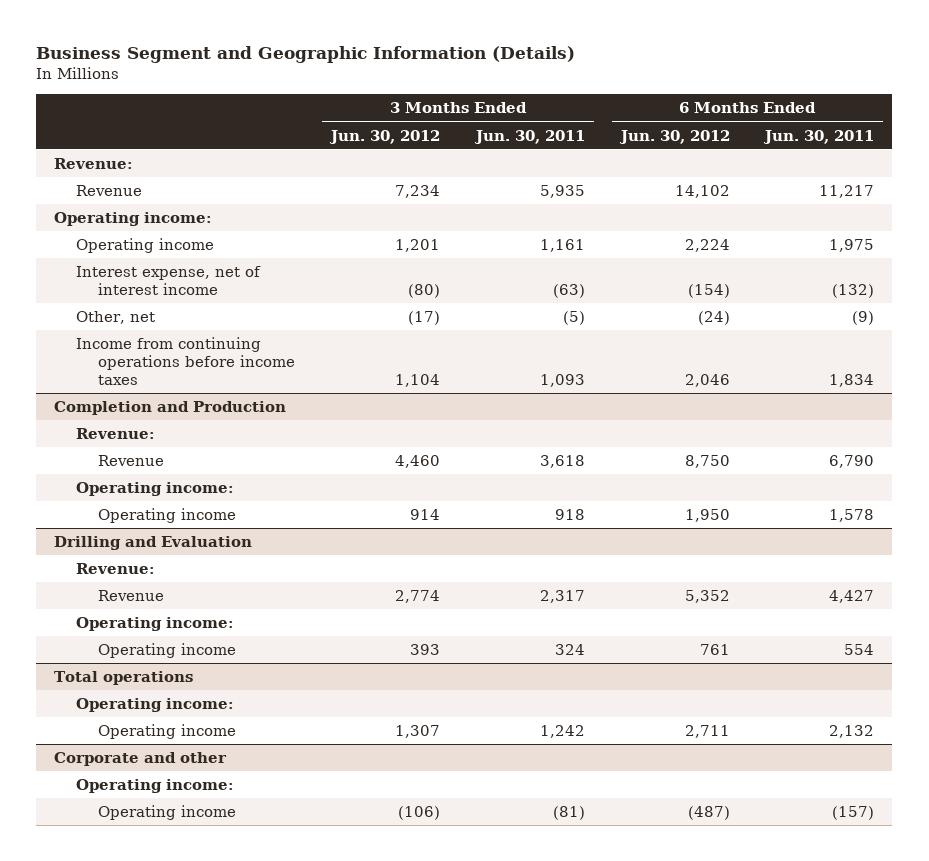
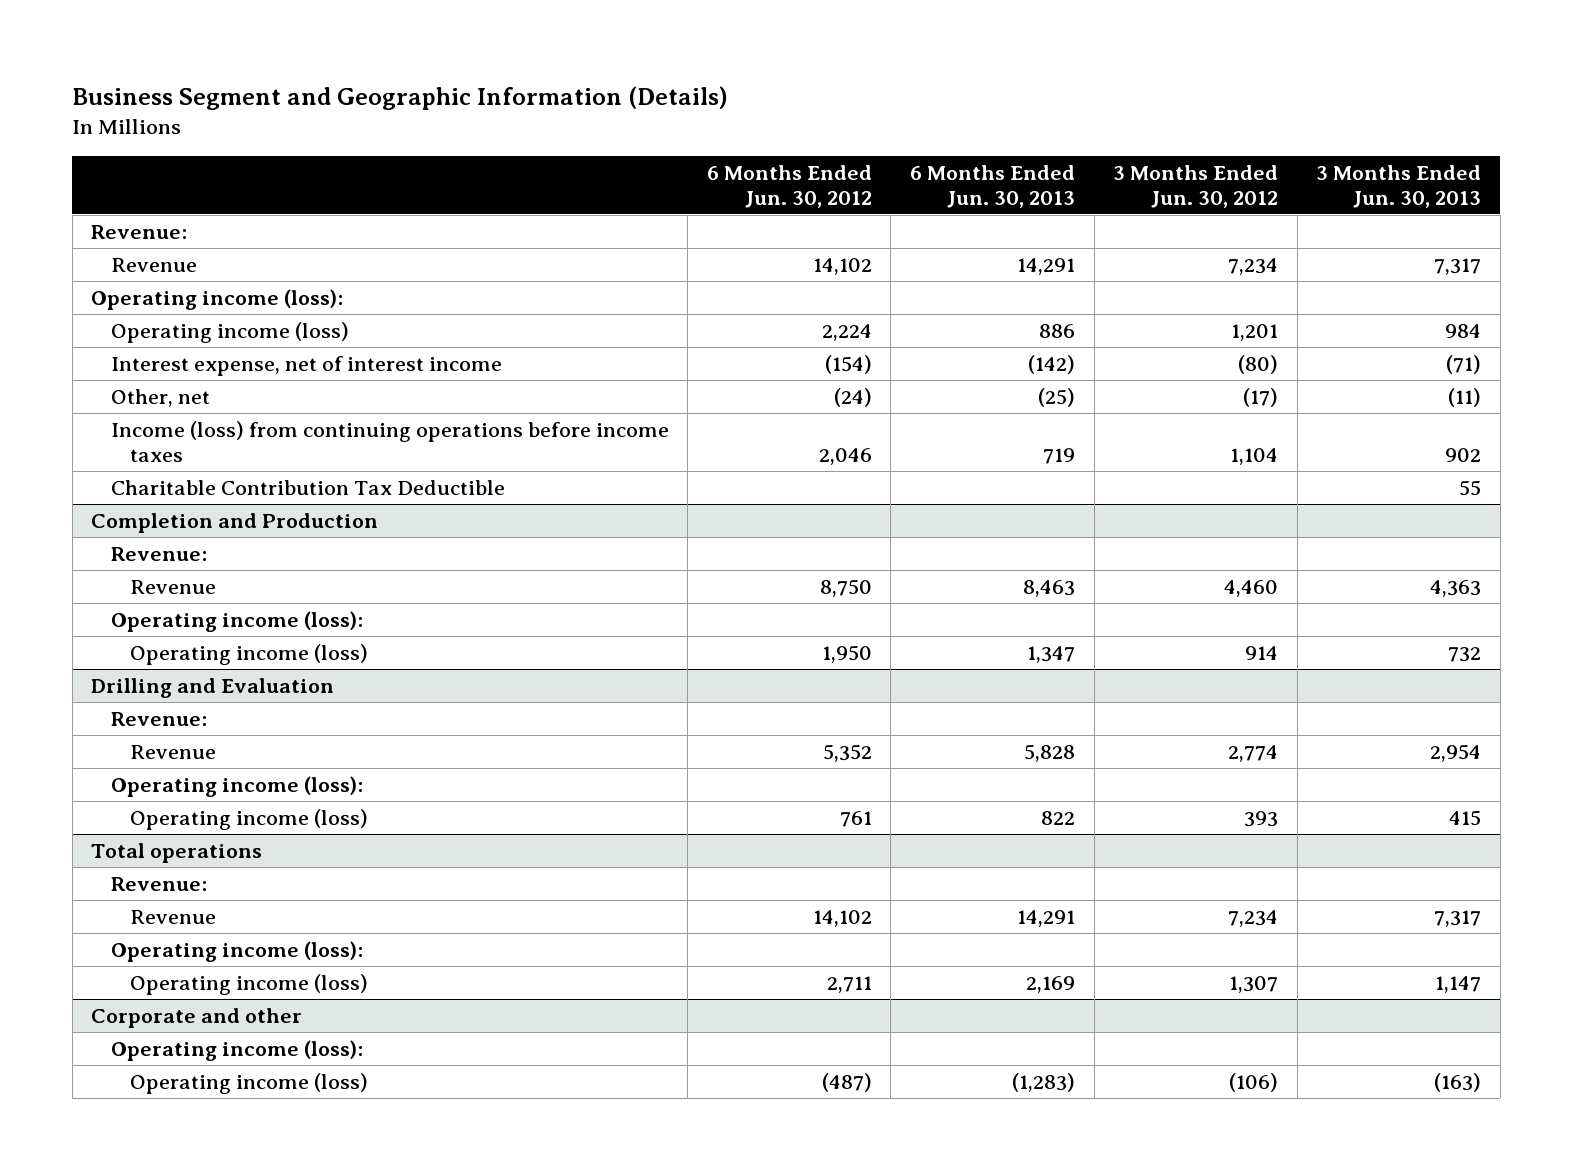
[473,129,585,144] Jun. 30, 2011 -> none
[763,129,875,144] Jun. 30, 2011 -> none
none -> [910,164,1076,208] 6 Months Ended Jun. 30, 2013
none -> [1316,164,1482,208] 3 Months Ended Jun. 30, 2013
[54,212,213,227] Operating income: -> [91,288,344,310] Operating income (loss):
[75,238,214,254] Operating income -> [110,321,349,343] Operating income (loss)
[75,337,295,385] Income from continuing operations before income taxes -> [110,420,669,463] Income (loss) from continuing operations before income taxes
none -> [110,479,505,495] Charitable Contribution Tax Deductible
[75,482,234,497] Operating income: -> [110,610,363,632] Operating income (loss):
[97,508,236,524] Operating income -> [130,643,369,665] Operating income (loss)
[75,617,234,632] Operating income: -> [110,775,363,797] Operating income (loss):
[97,643,236,659] Operating income -> [130,808,369,830] Operating income (loss)
none -> [110,876,207,891] Revenue:
none -> [130,909,217,924] Revenue
[75,698,234,713] Operating income: -> [110,940,363,962] Operating income (loss):
[97,724,236,740] Operating income -> [130,973,369,995] Operating income (loss)
[75,779,234,794] Operating income: -> [110,1039,363,1061] Operating income (loss):
[97,805,236,821] Operating income -> [130,1072,369,1094] Operating income (loss)

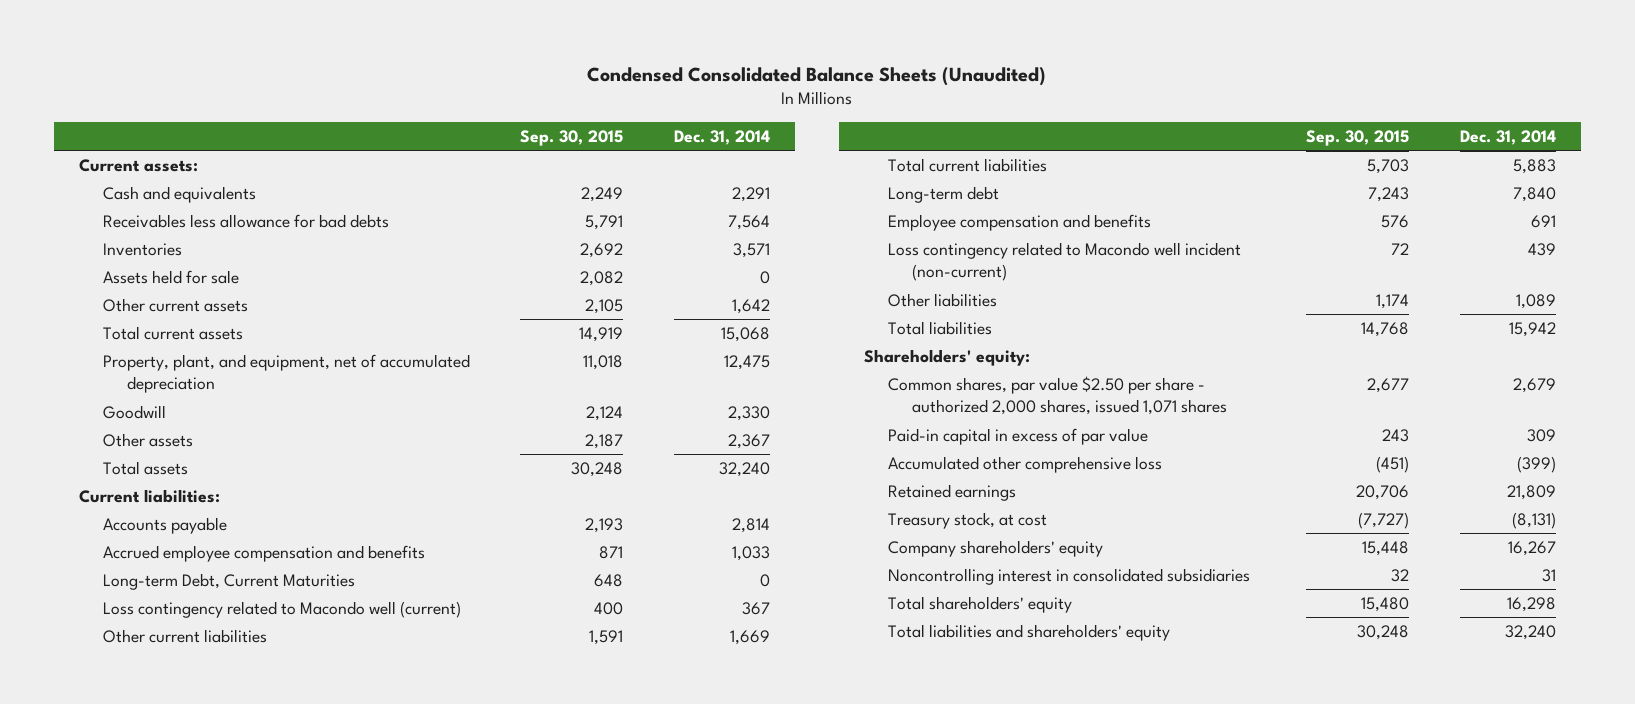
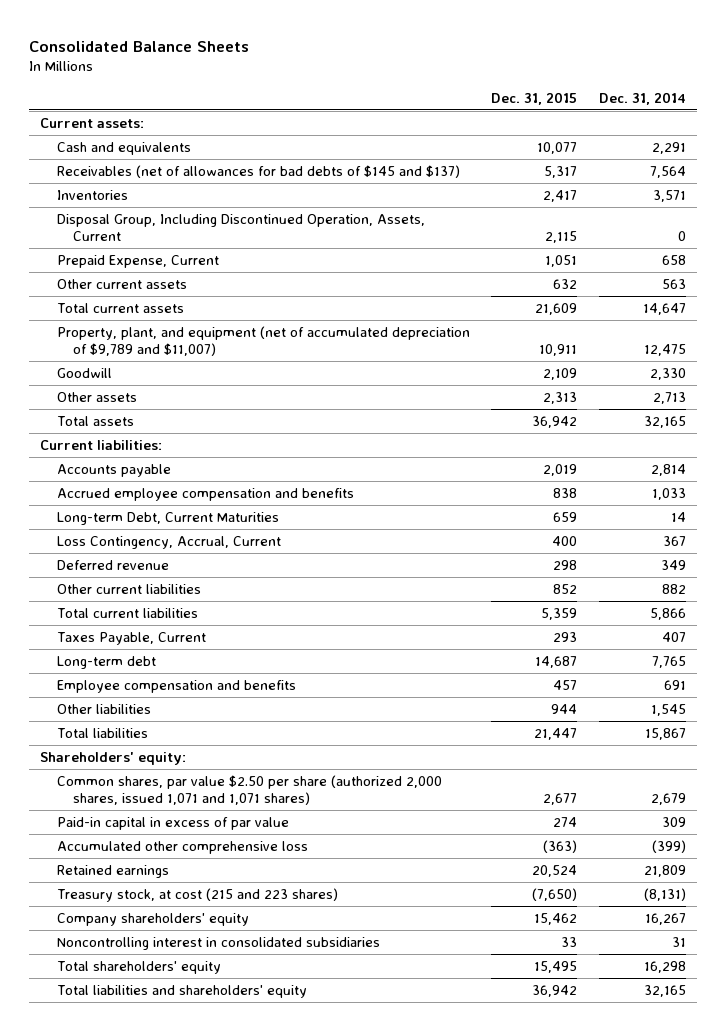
[587,66,1047,86] Condensed Consolidated Balance Sheets (Unaudited) -> [29,40,250,52] Consolidated Balance Sheets
[520,129,624,146] Sep. 30, 2015 -> none
none -> [491,91,578,105] Dec. 31, 2015
[102,213,389,228] Receivables less allowance for bad debts -> [56,164,460,178] Receivables (net of allowances for bad debts of $145 and $137)
[102,269,239,284] Assets held for sale -> [56,213,425,242] Disposal Group, Including Discontinued Operation, Assets, Current
none -> [56,254,219,268] Prepaid Expense, Current
[732,298,771,314] 1,642 -> [661,278,686,289] 563
[721,326,771,342] 15,068 -> [642,302,686,315] 14,647
[102,353,470,394] Property, plant, and equipment, net of accumulated depreciation -> [56,325,470,357] Property, plant, and equipment (net of accumulated depreciation of $9,789 and $11,007)
[728,433,771,449] 2,367 -> [652,391,686,404] 2,713
[719,461,771,477] 32,240 -> [643,415,686,428] 32,165
[760,573,771,587] 0 -> [670,511,686,522] 14
[102,600,461,618] Loss contingency related to Macondo well (current) -> [56,535,281,549] Loss Contingency, Accrual, Current
none -> [56,559,169,570] Deferred revenue
[730,629,771,645] 1,669 -> [661,583,686,594] 882
[1512,158,1556,174] 5,883 -> [649,607,686,620] 5,866
none -> [56,631,206,645] Taxes Payable, Current
[1512,186,1556,202] 7,840 -> [651,655,686,668] 7,765
[888,241,1242,282] Loss contingency related to Macondo well incident (non-current) -> none
[1515,293,1556,309] 1,089 -> [650,703,686,716] 1,545
[1508,321,1556,337] 15,942 -> [644,727,686,740] 15,867
[888,375,1228,416] Common shares, par value $2.50 per share - authorized 2,000 shares, issued 1,071 shares -> [56,774,442,806] Common shares, par value $2.50 per share (authorized 2,000 shares, issued 1,071 and 1,071 shares)
[888,511,1048,529] Treasury stock, at cost -> [56,887,338,902] Treasury stock, at cost (215 and 223 shares)
[1504,624,1556,640] 32,240 -> [643,984,686,997] 32,165

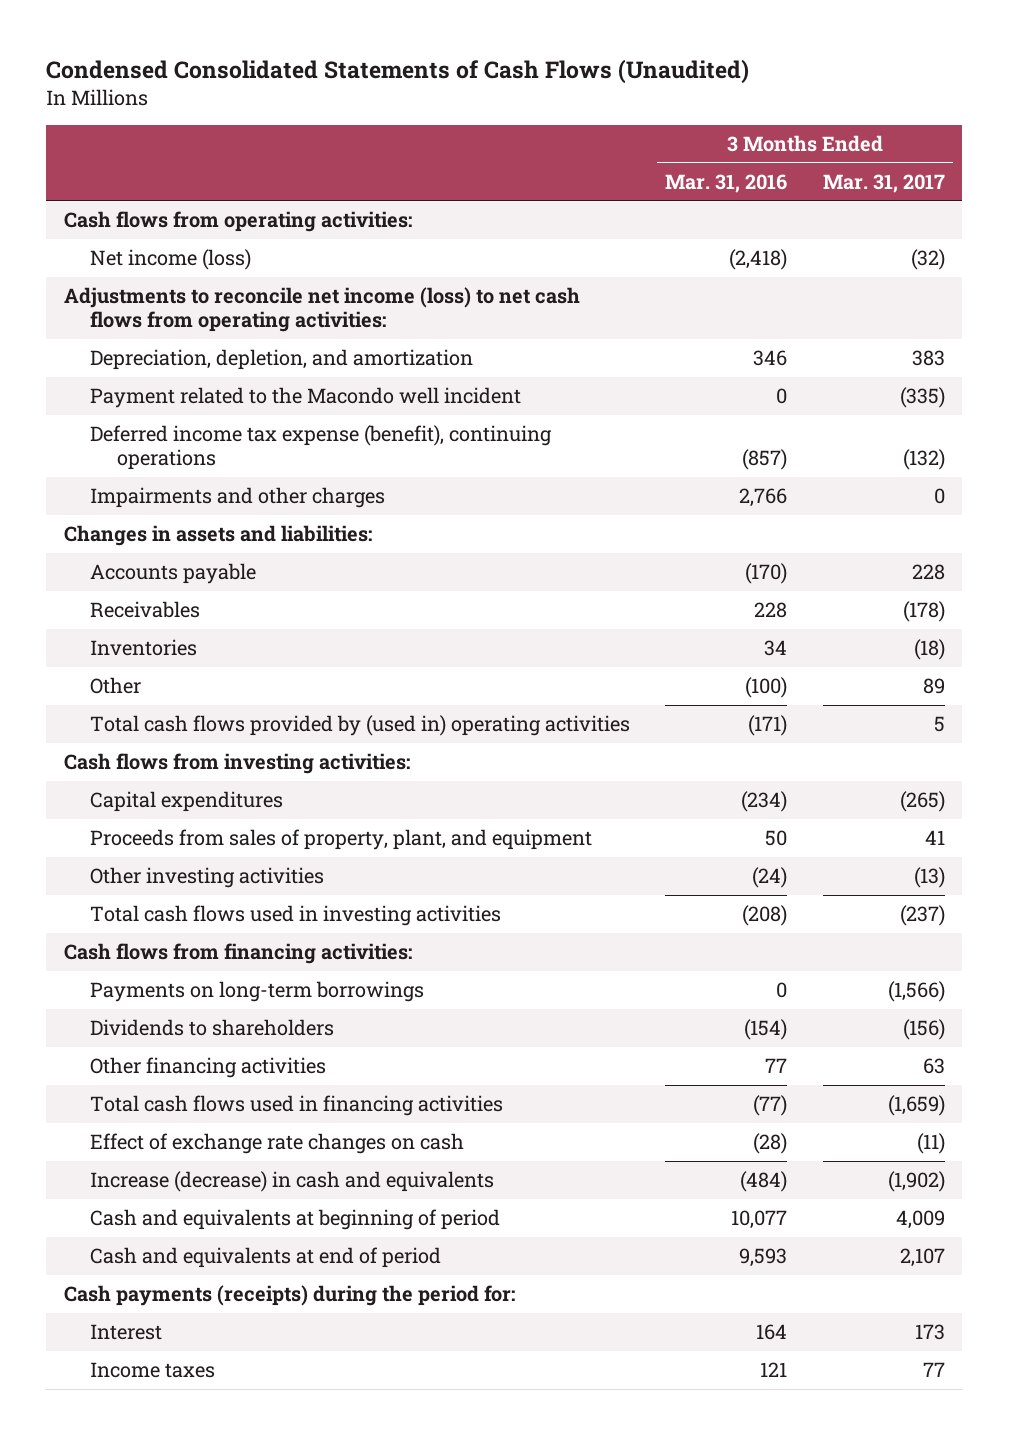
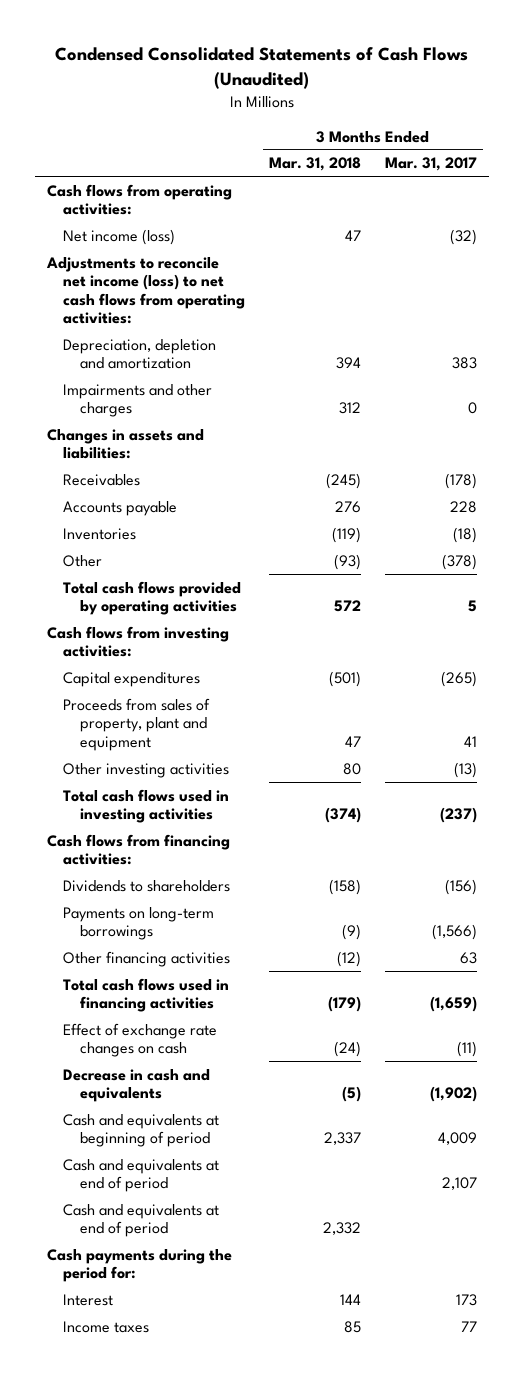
[665,173,788,193] Mar. 31, 2016 -> none
none -> [269,157,362,172] Mar. 31, 2018
[90,387,522,409] Payment related to the Macondo well incident -> none
[90,425,553,471] Deferred income tax expense (benefit), continuing operations -> none
[90,349,474,371] Depreciation, depletion, and amortization -> [63,338,217,370] Depreciation, depletion and amortization
[90,563,257,585] Accounts payable -> [63,500,178,516] Accounts payable
[922,678,945,695] 89 -> [441,553,477,570] (378)
[90,715,631,737] Total cash flows provided by (used in) operating activities -> [63,580,242,616] Total cash flows provided by operating activities
[90,829,593,851] Proceeds from sales of property, plant, and equipment -> [63,697,211,751] Proceeds from sales of property, plant and equipment
[90,981,425,1003] Payments on long-term borrowings -> [63,906,215,941] Payments on long-term borrowings
[90,1171,495,1193] Increase (decrease) in cash and equivalents -> [63,1068,211,1103] Decrease in cash and equivalents
none -> [63,1203,220,1238] Cash and equivalents at end of period
[64,1285,516,1307] Cash payments (receipts) during the period for: -> [46,1248,232,1283] Cash payments during the period for:

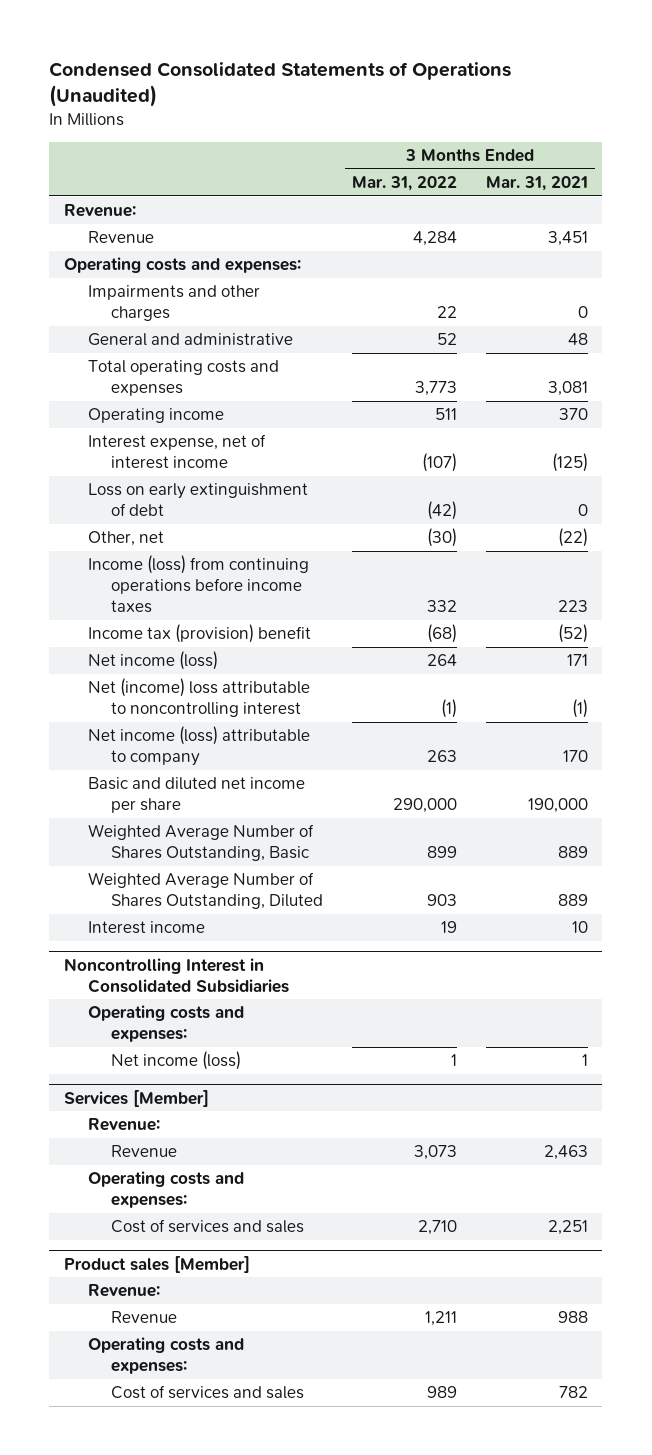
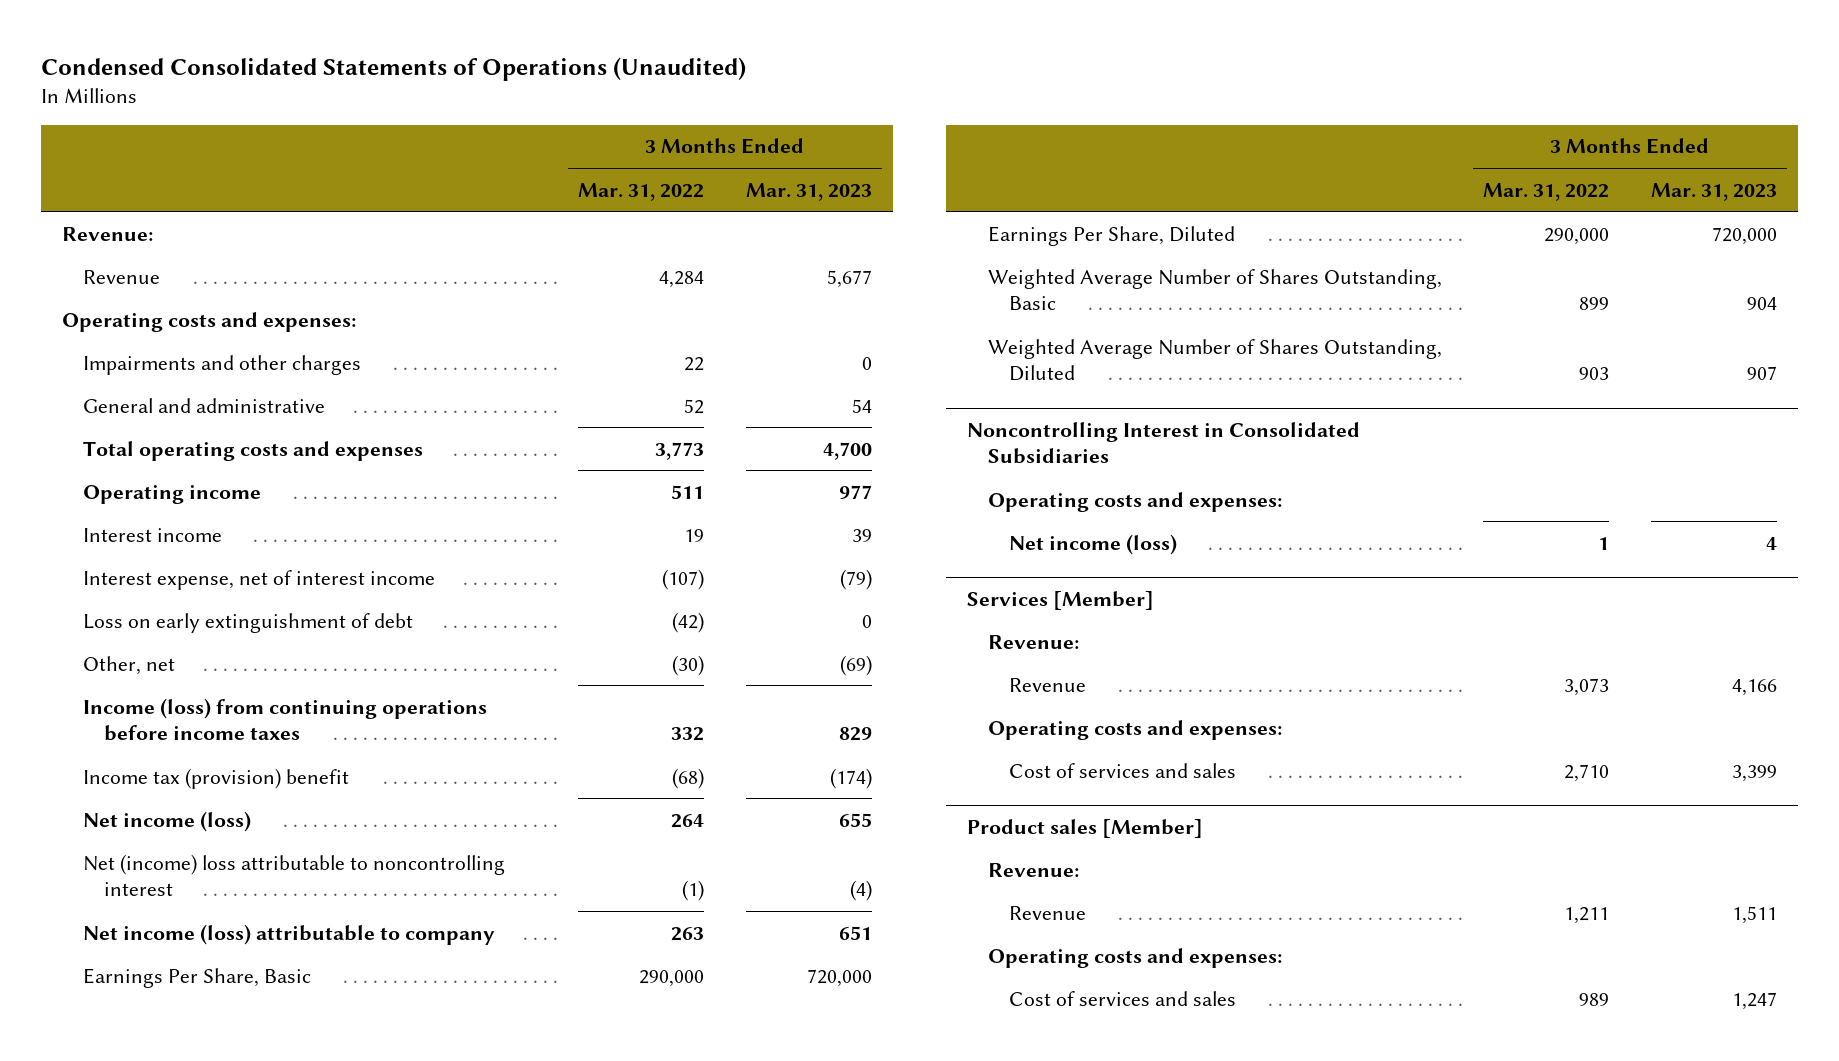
[485,175,588,191] Mar. 31, 2021 -> none
none -> [745,182,872,201] Mar. 31, 2023
[87,921,205,935] Interest income -> [82,527,222,542] Interest income
[87,777,305,814] Basic and diluted net income per share -> none
none -> [82,967,311,988] Earnings Per Share, Basic
none -> [987,225,1235,246] Earnings Per Share, Diluted

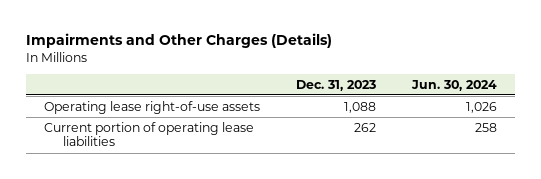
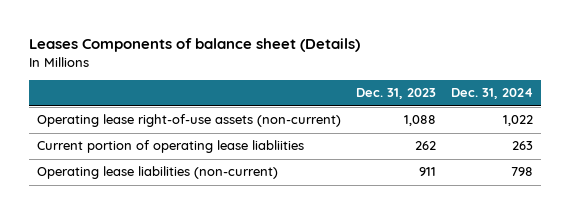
[26,33,333,49] Impairments and Other Charges (Details) -> [29,38,361,53] Leases Components of balance sheet (Details)
[410,79,497,91] Jun. 30, 2024 -> none
none -> [451,88,534,100] Dec. 31, 2024
[44,100,261,114] Operating lease right-of-use assets -> [36,114,341,128] Operating lease right-of-use assets (non-current)
[44,121,255,147] Current portion of operating lease liabilities -> [36,140,304,154] Current portion of operating lease liabliities
none -> [36,166,278,180] Operating lease liabilities (non-current)

